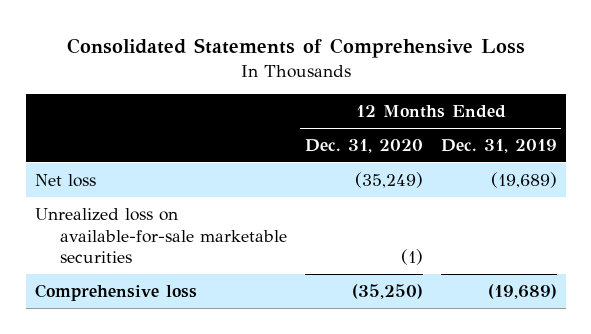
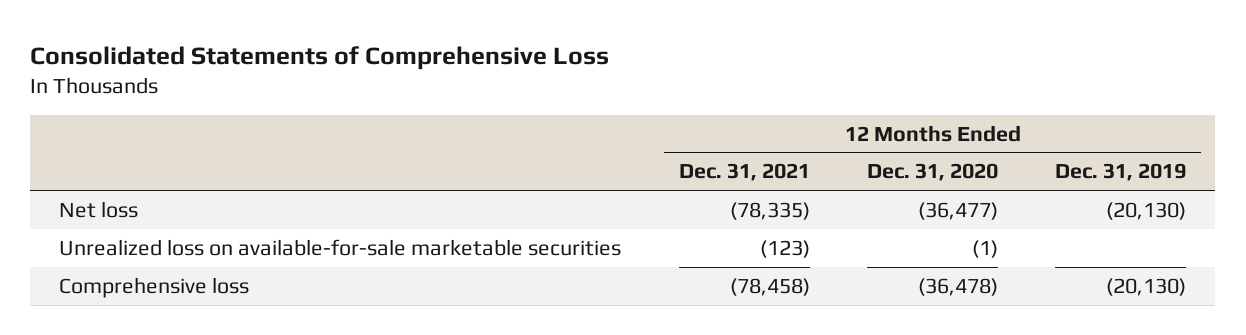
none -> [678,163,810,182] Dec. 31, 2021
[354,171,423,188] (35,249) -> [918,201,999,220] (36,477)
[490,171,557,188] (19,689) -> [1106,201,1187,220] (20,130)
[351,283,423,299] (35,250) -> [918,277,999,296] (36,478)
[487,283,557,299] (19,689) -> [1106,277,1187,296] (20,130)

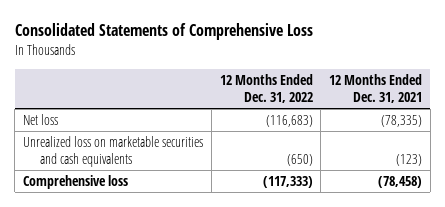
[867,163,999,182] Dec. 31, 2020 -> none
[1055,163,1187,182] Dec. 31, 2019 -> none
none -> [219,74,313,103] 12 Months Ended Dec. 31, 2022
[59,238,622,256] Unrealized loss on available-for-sale marketable securities -> [23,136,204,167] Unrealized loss on marketable securities and cash equivalents

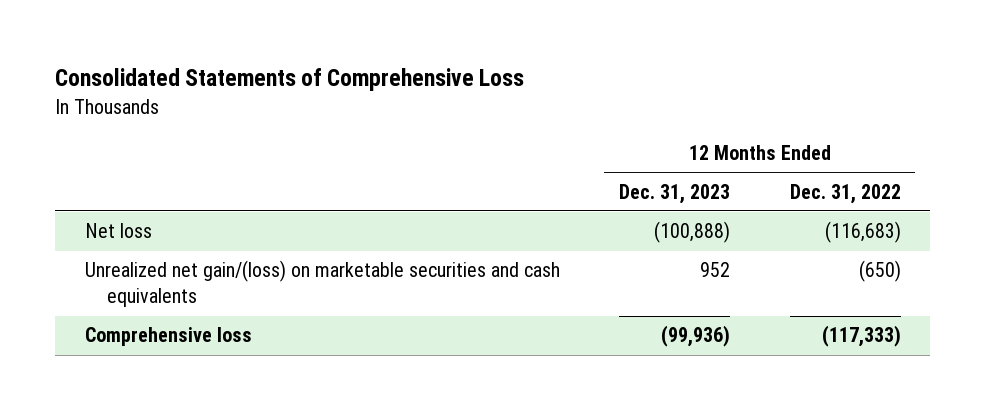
[328,74,422,103] 12 Months Ended Dec. 31, 2021 -> none
none -> [619,183,731,204] Dec. 31, 2023
[23,136,204,167] Unrealized loss on marketable securities and cash equivalents -> [84,260,560,308] Unrealized net gain/(loss) on marketable securities and cash equivalents

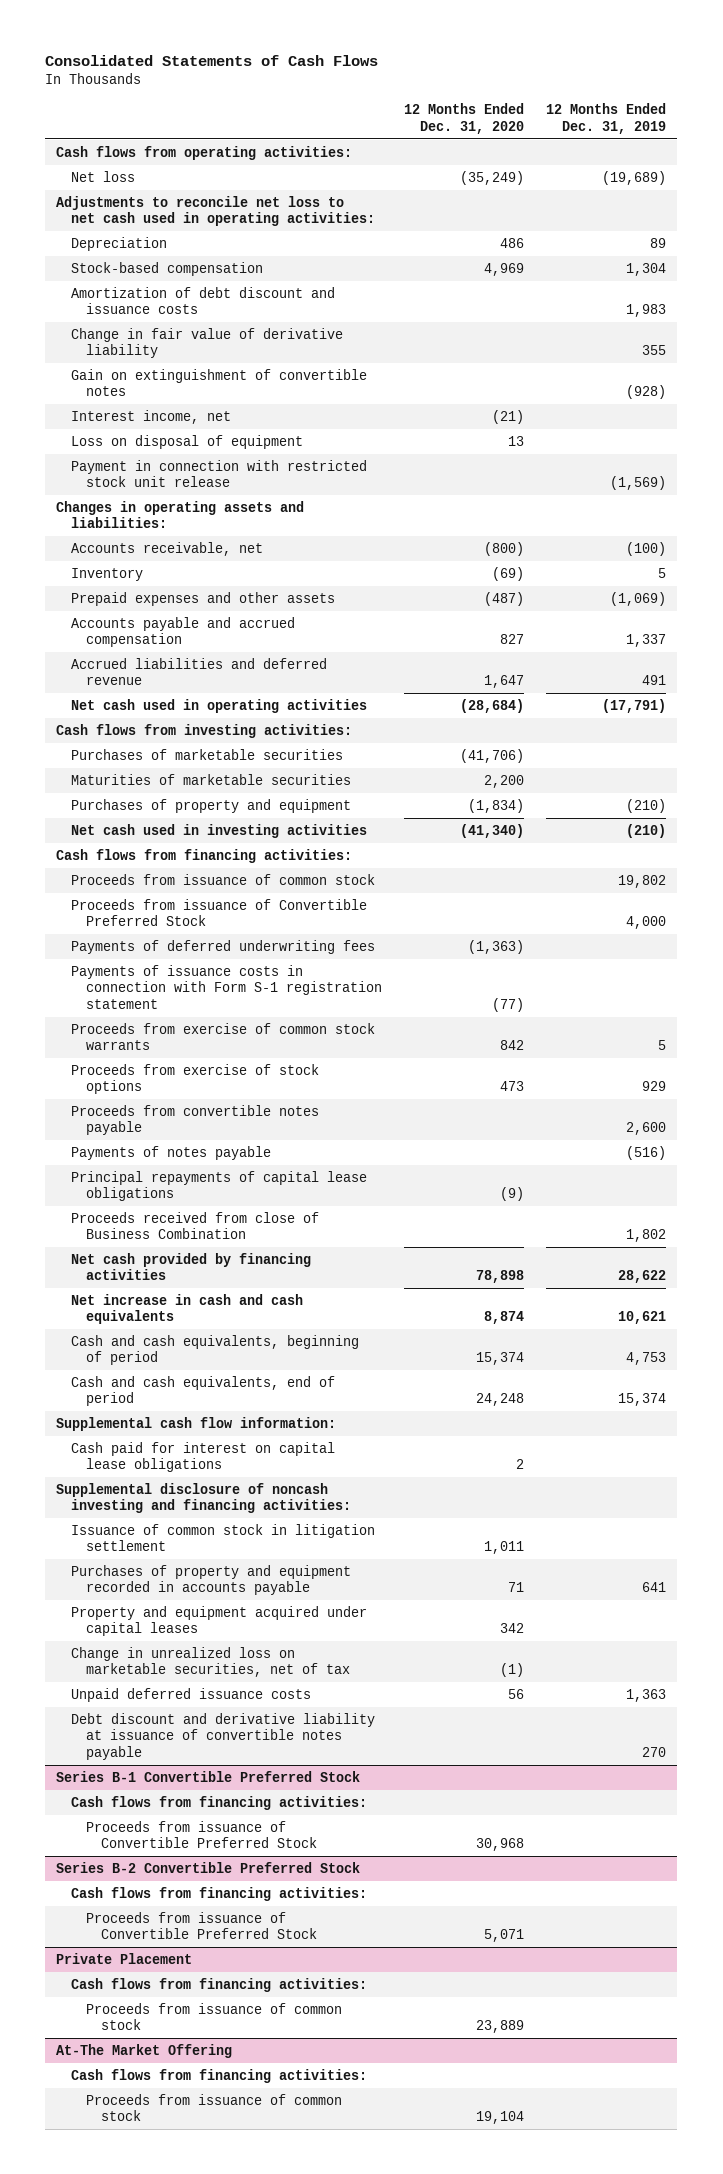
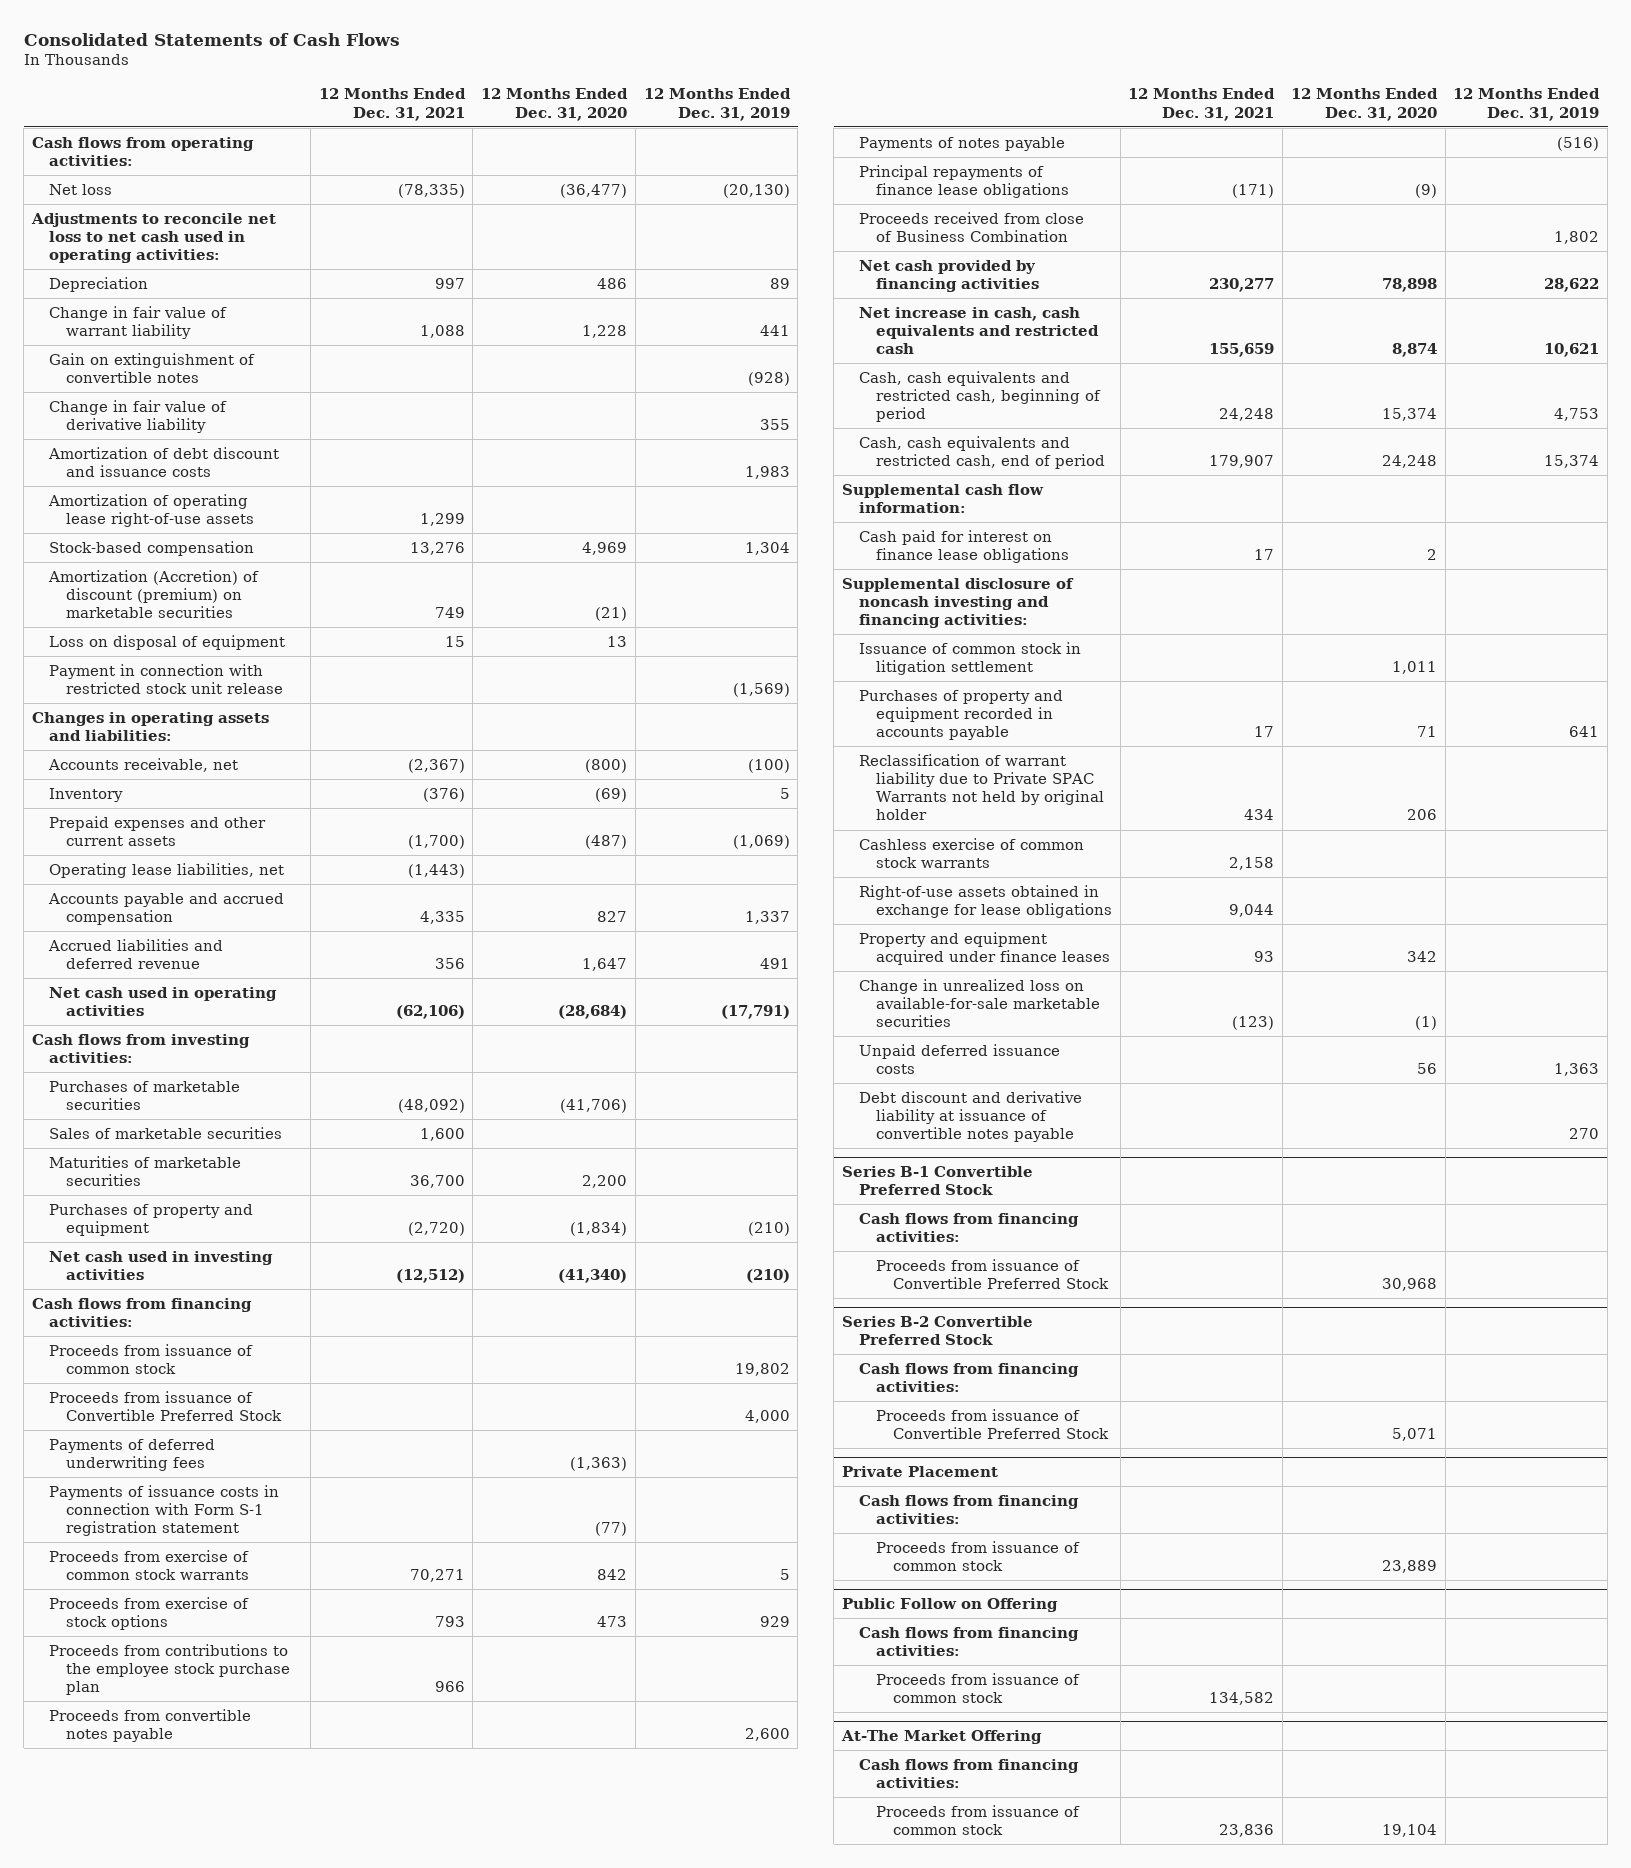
none -> [318,88,466,121] 12 Months Ended Dec. 31, 2021
[460,170,525,185] (35,249) -> [560,183,628,198] (36,477)
[602,170,667,185] (19,689) -> [722,183,790,198] (20,130)
none -> [49,305,228,339] Change in fair value of warrant liability
[71,409,232,424] Interest income, net -> none
[71,327,344,359] Change in fair value of derivative liability -> [49,399,228,433] Change in fair value of derivative liability
[71,286,336,315] Amortization of debt discount and issuance costs -> [48,446,280,477] Amortization of debt discount and issuance costs
none -> [48,493,255,527] Amortization of operating lease right-of-use assets
[71,261,264,276] Stock-based compensation -> [49,540,255,556] Stock-based compensation
none -> [48,569,260,619] Amortization (Accretion) of discount (premium) on marketable securities
[71,591,336,606] Prepaid expenses and other assets -> [49,815,267,846] Prepaid expenses and other current assets
none -> [49,862,285,878] Operating lease liabilities, net
none -> [49,1126,283,1139] Sales of marketable securities
none -> [49,1643,291,1696] Proceeds from contributions to the employee stock purchase plan
[71,1170,368,1202] Principal repayments of capital lease obligations -> [858,164,1069,198] Principal repayments of finance lease obligations
[71,1293,304,1325] Net increase in cash and cash equivalents -> [858,306,1099,355] Net increase in cash, cash equivalents and restricted cash
[71,1334,360,1366] Cash and cash equivalents, beginning of period -> [858,370,1101,423] Cash, cash equivalents and restricted cash, beginning of period
[71,1375,336,1407] Cash and cash equivalents, end of period -> [858,435,1105,469] Cash, cash equivalents and restricted cash, end of period
[71,1441,336,1473] Cash paid for interest on capital lease obligations -> [858,529,1069,563] Cash paid for interest on finance lease obligations
none -> [858,753,1104,821] Reclassification of warrant liability due to Private SPAC Warrants not held by original holder
none -> [858,837,1084,868] Cashless exercise of common stock warrants
none -> [858,884,1112,918] Right-of-use assets obtained in exchange for lease obligations
[71,1605,368,1637] Property and equipment acquired under capital leases -> [858,931,1110,965] Property and equipment acquired under finance leases
[71,1646,351,1678] Change in unrealized loss on marketable securities, net of tax -> [858,978,1100,1028] Change in unrealized loss on available-for-sale marketable securities
none -> [841,1597,1058,1612] Public Follow on Offering
none -> [858,1626,1079,1656] Cash flows from financing activities:
none -> [875,1672,1080,1703] Proceeds from issuance of common stock

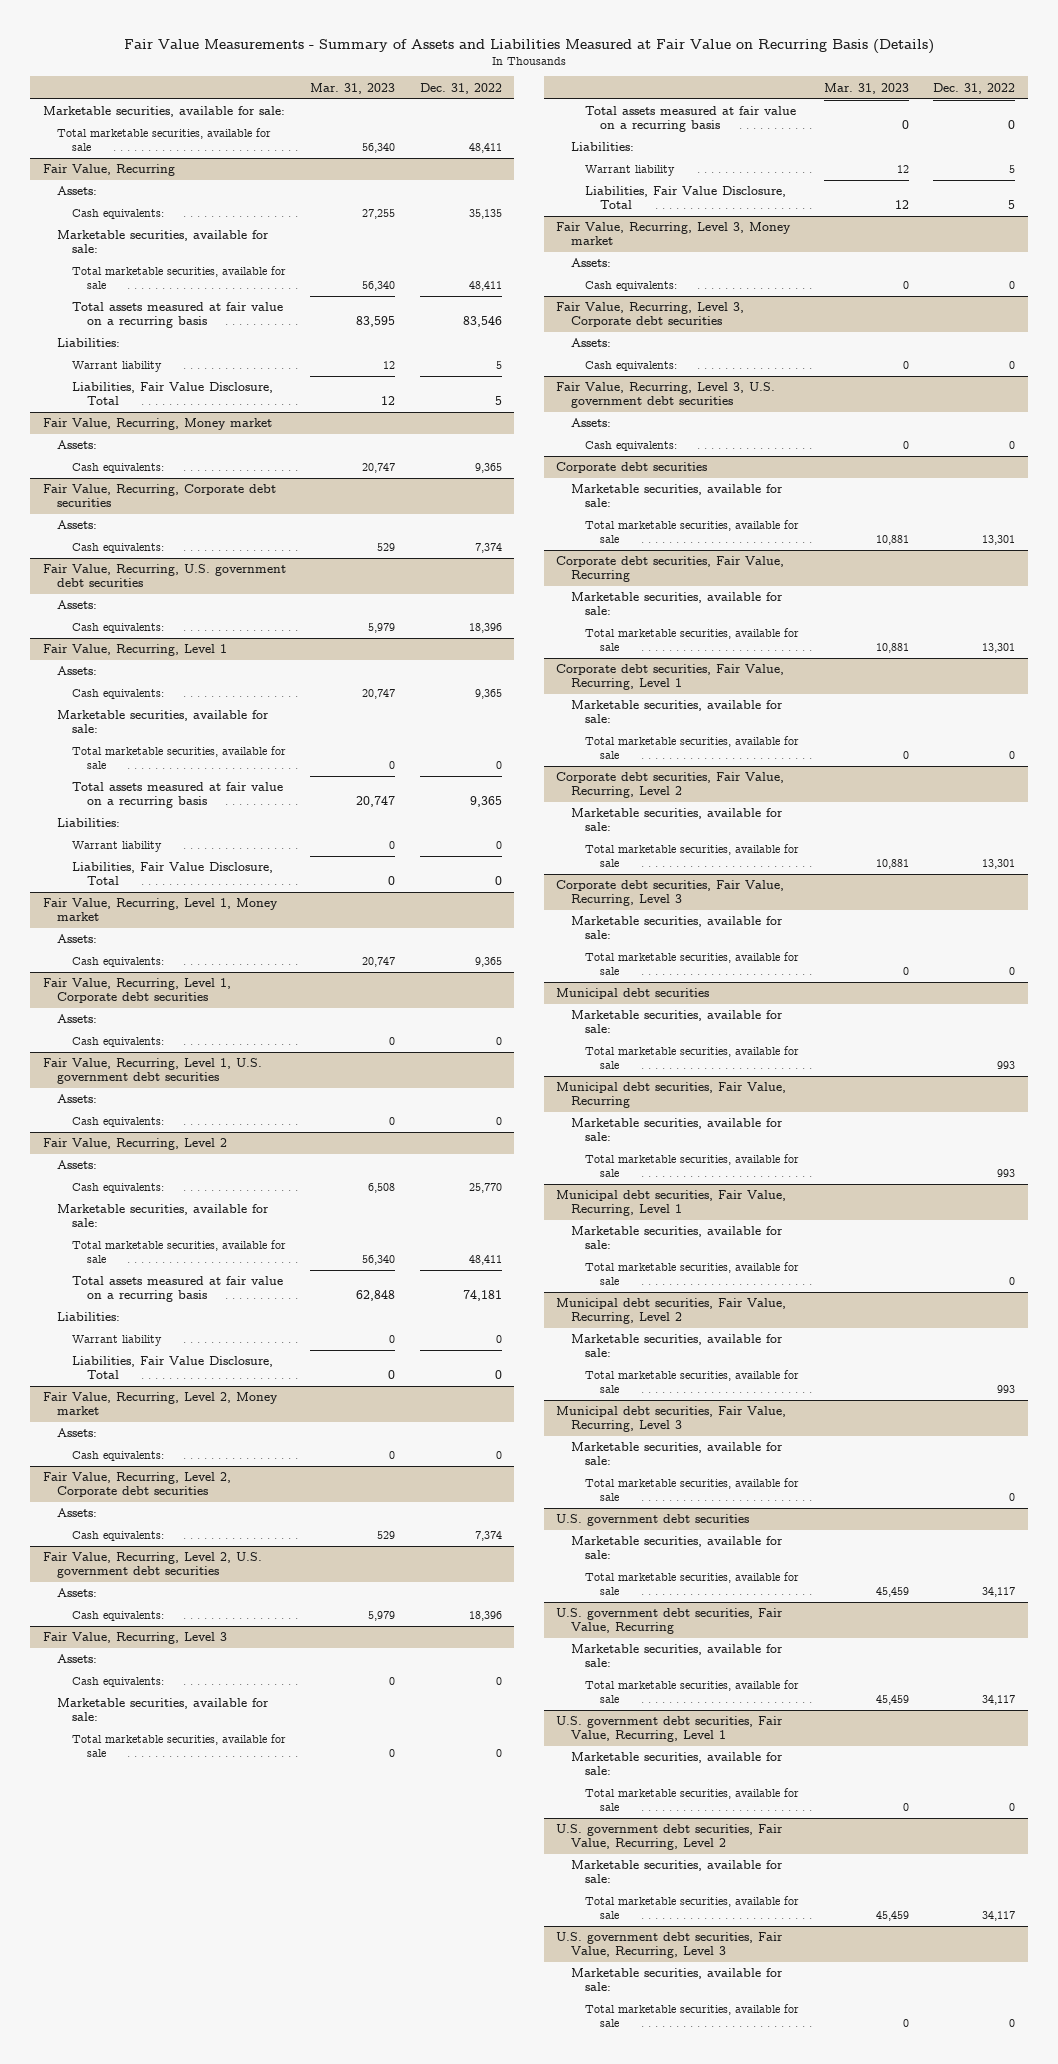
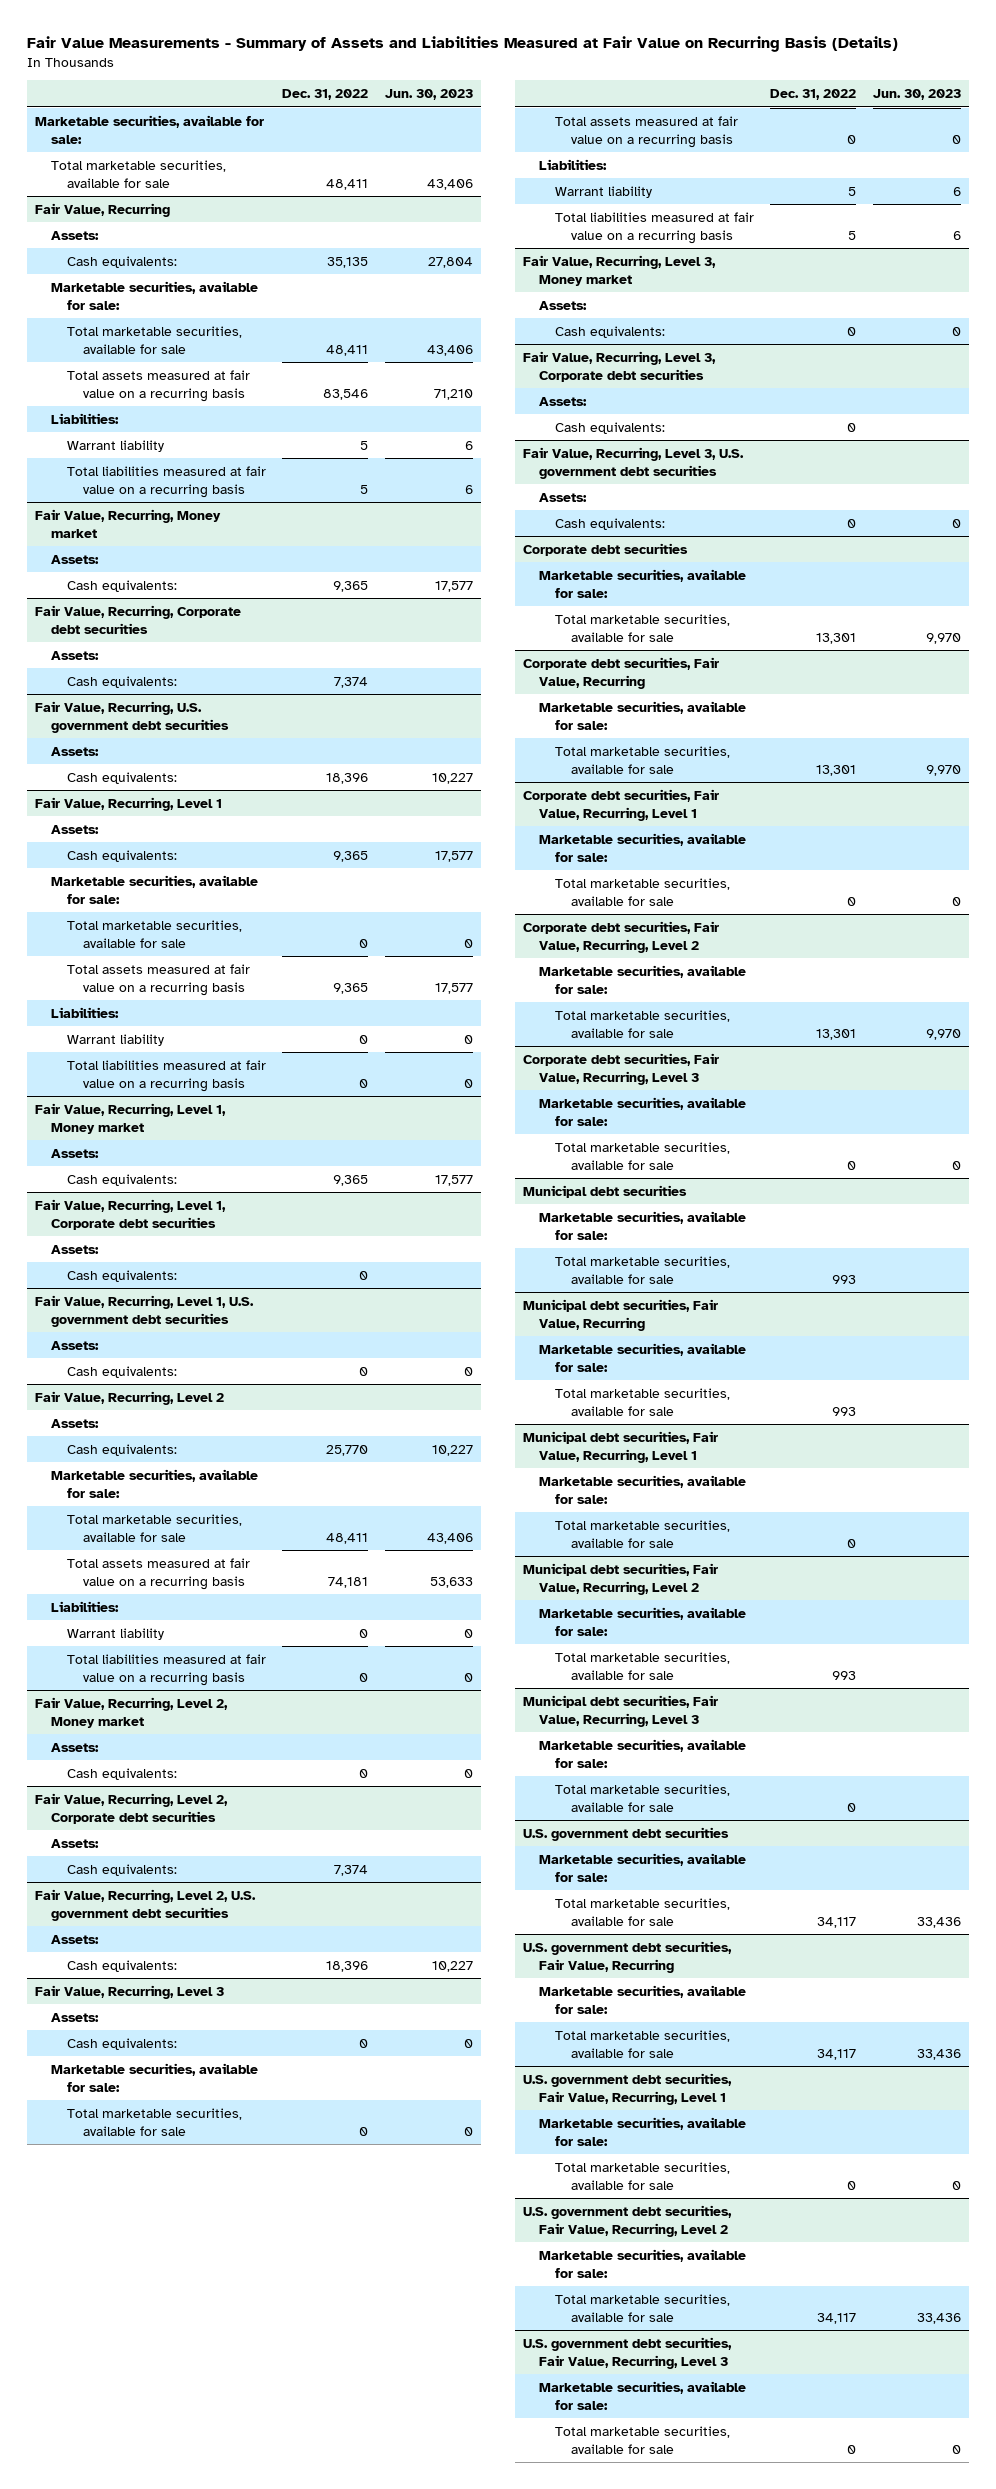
[310,82,396,94] Mar. 31, 2023 -> none
none -> [384,89,473,101] Jun. 30, 2023
[71,382,273,405] Liabilities, Fair Value Disclosure, Total -> [66,465,266,498] Total liabilities measured at fair value on a recurring basis
[71,862,273,885] Liabilities, Fair Value Disclosure, Total -> [66,1059,266,1092] Total liabilities measured at fair value on a recurring basis
[71,1356,273,1379] Liabilities, Fair Value Disclosure, Total -> [66,1653,266,1686] Total liabilities measured at fair value on a recurring basis
[585,186,787,209] Liabilities, Fair Value Disclosure, Total -> [554,211,754,244] Total liabilities measured at fair value on a recurring basis

